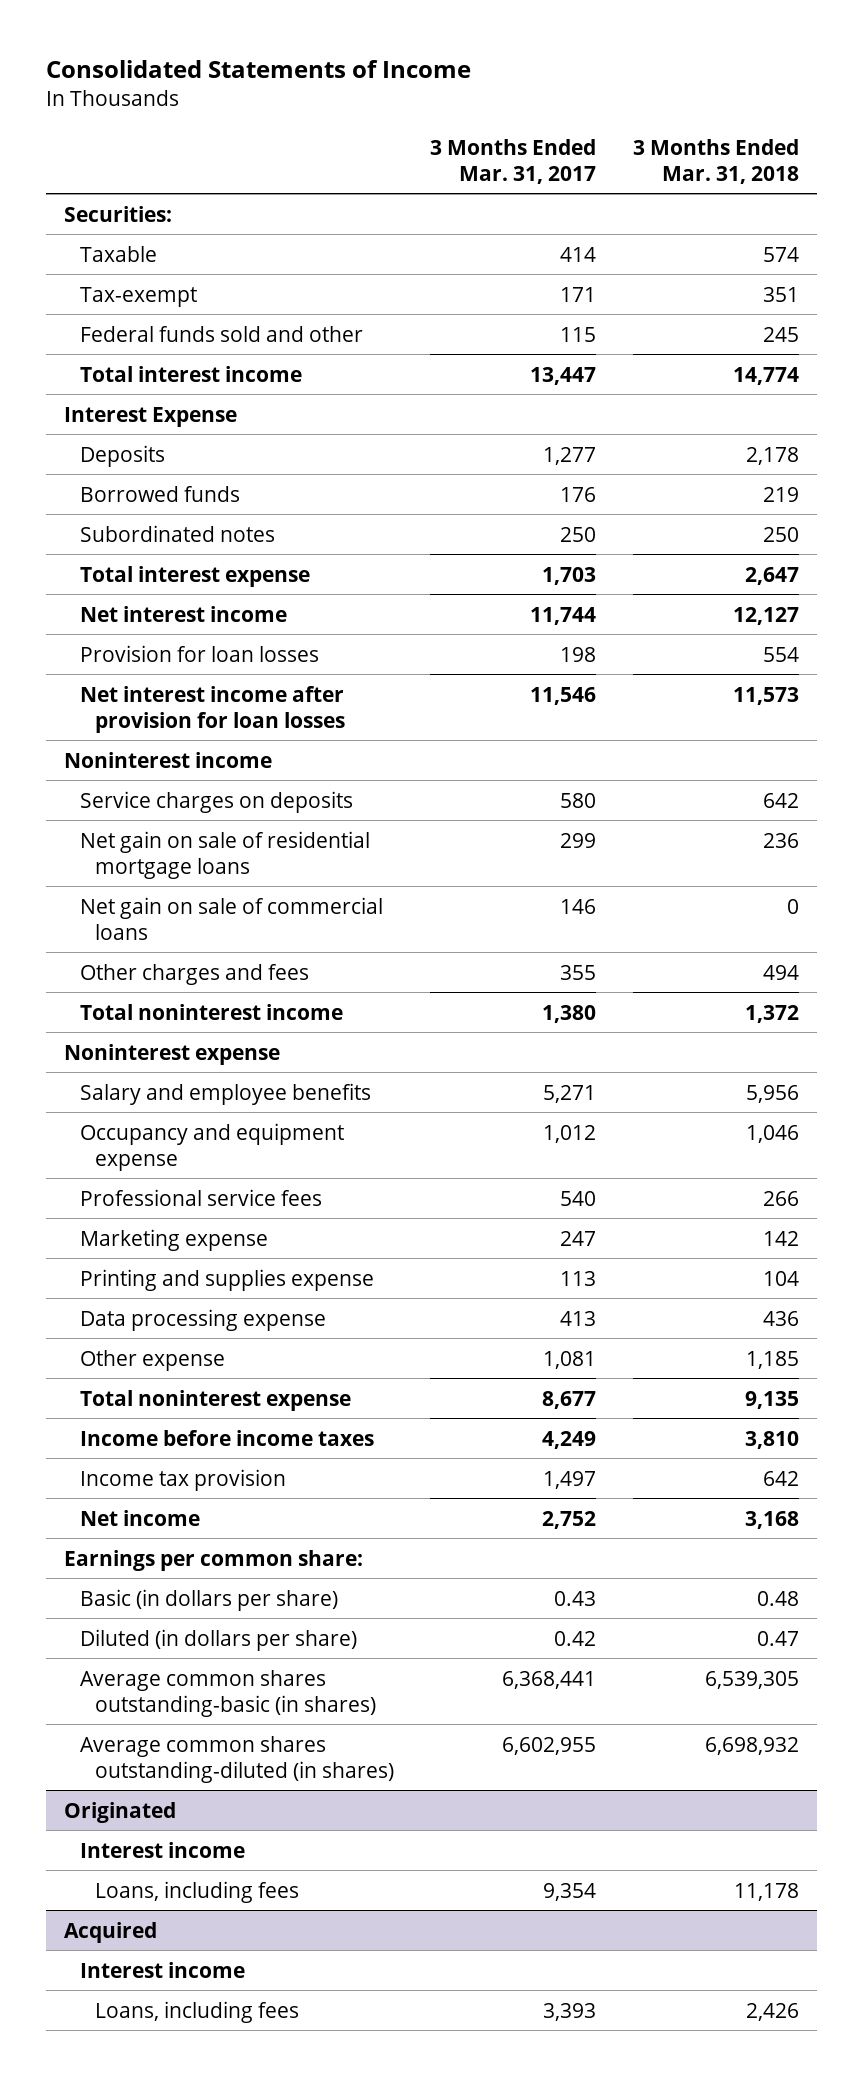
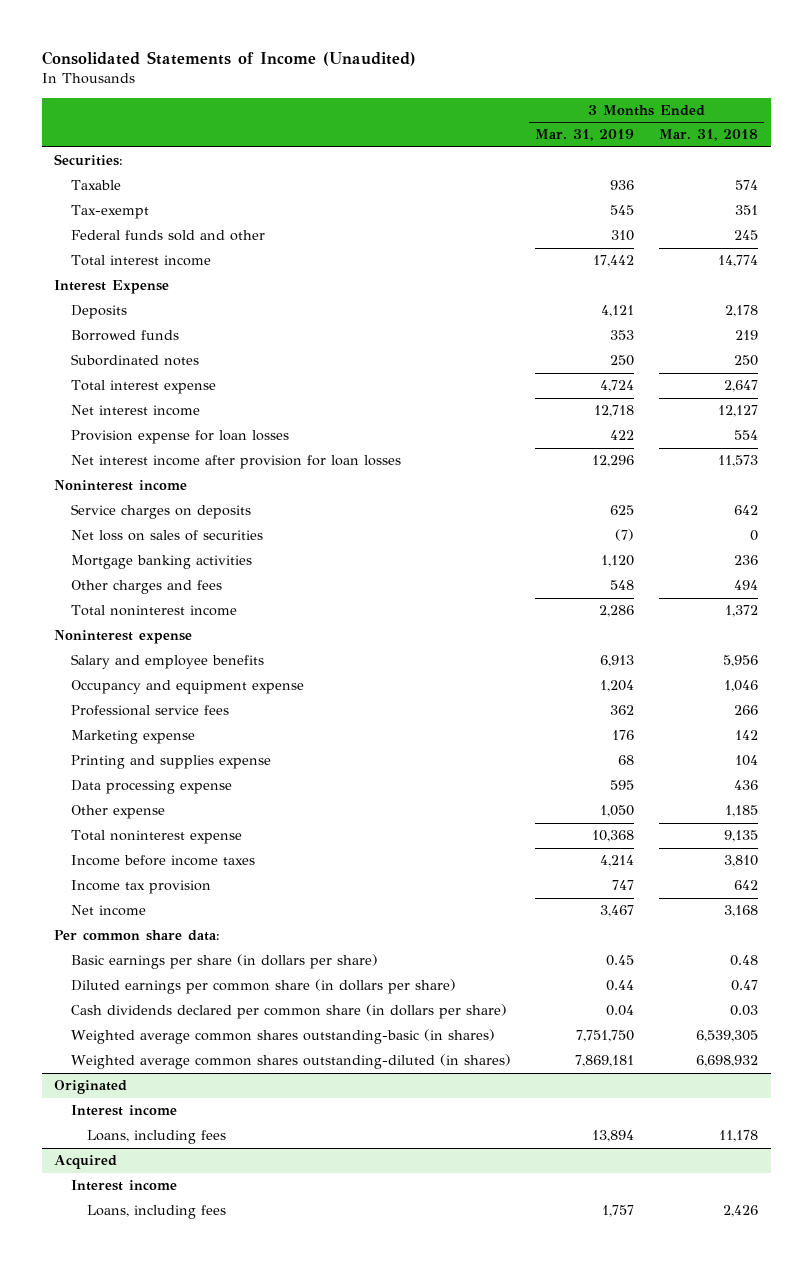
[45,60,471,79] Consolidated Statements of Income -> [41,50,416,66] Consolidated Statements of Income (Unaudited)
[430,138,597,184] 3 Months Ended Mar. 31, 2017 -> none
none -> [535,129,635,142] Mar. 31, 2019
[79,644,319,662] Provision for loan losses -> [70,430,289,445] Provision expense for loan losses
[79,896,383,940] Net gain on sale of commercial loans -> none
none -> [70,530,263,542] Net loss on sales of securities
[79,830,370,879] Net gain on sale of residential mortgage loans -> [70,555,252,570] Mortgage banking activities
[63,1549,363,1571] Earnings per common share: -> [54,930,221,942] Per common share data:
[79,1588,338,1611] Basic (in dollars per share) -> [70,954,378,970] Basic earnings per share (in dollars per share)
[79,1628,357,1651] Diluted (in dollars per share) -> [70,979,456,995] Diluted earnings per common share (in dollars per share)
none -> [70,1004,507,1020] Cash dividends declared per common share (in dollars per share)
[79,1669,377,1717] Average common shares outstanding-basic (in shares) -> [70,1029,495,1045] Weighted average common shares outstanding-basic (in shares)
[79,1735,395,1783] Average common shares outstanding-diluted (in shares) -> [70,1054,511,1070] Weighted average common shares outstanding-diluted (in shares)

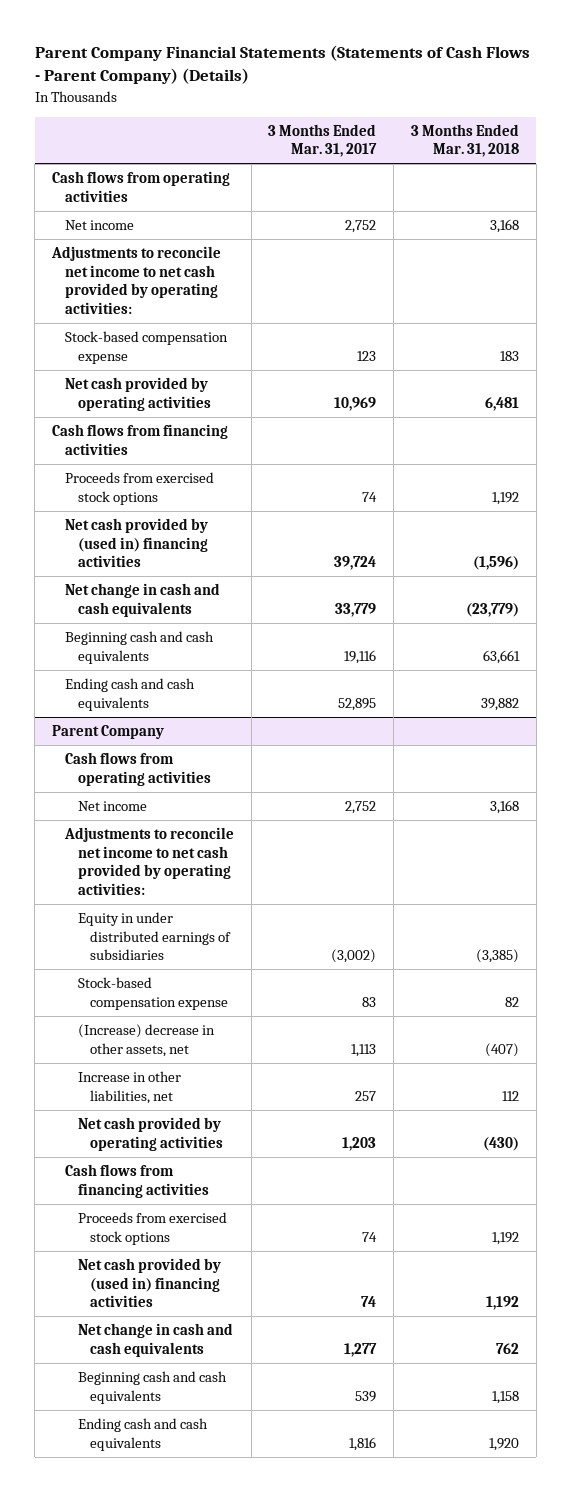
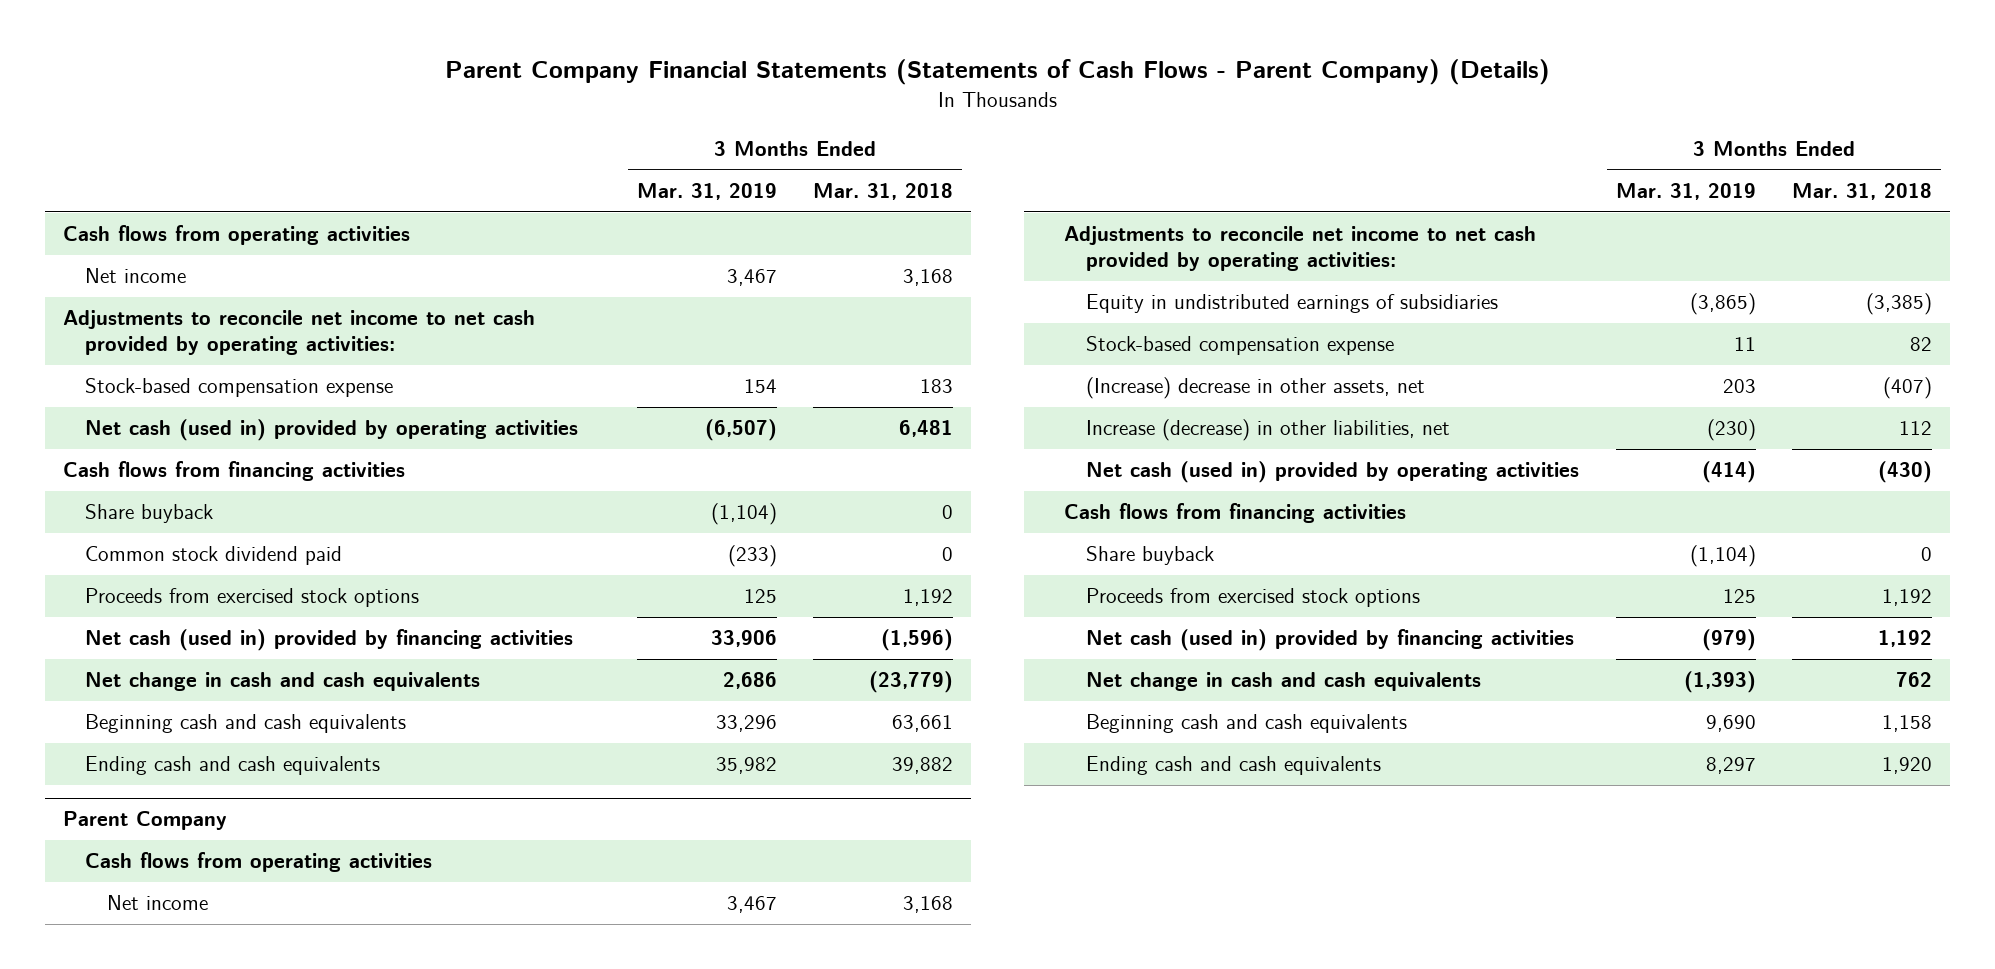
[268,123,378,158] 3 Months Ended Mar. 31, 2017 -> none
none -> [636,183,777,201] Mar. 31, 2019
[64,377,211,411] Net cash provided by operating activities -> [85,419,579,442] Net cash (used in) provided by operating activities
none -> [85,504,214,524] Share buyback
none -> [85,546,343,566] Common stock dividend paid
[64,518,208,568] Net cash provided by (used in) financing activities -> [85,629,574,652] Net cash (used in) provided by financing activities
[77,912,232,961] Equity in under distributed earnings of subsidiaries -> [1086,294,1499,314] Equity in undistributed earnings of subsidiaries
[77,1071,181,1104] Increase in other liabilities, net -> [1086,419,1451,442] Increase (decrease) in other liabilities, net
[77,1117,224,1151] Net cash provided by operating activities -> [1086,461,1580,484] Net cash (used in) provided by operating activities
none -> [1086,546,1215,566] Share buyback
[77,1258,221,1308] Net cash provided by (used in) financing activities -> [1086,629,1575,652] Net cash (used in) provided by financing activities

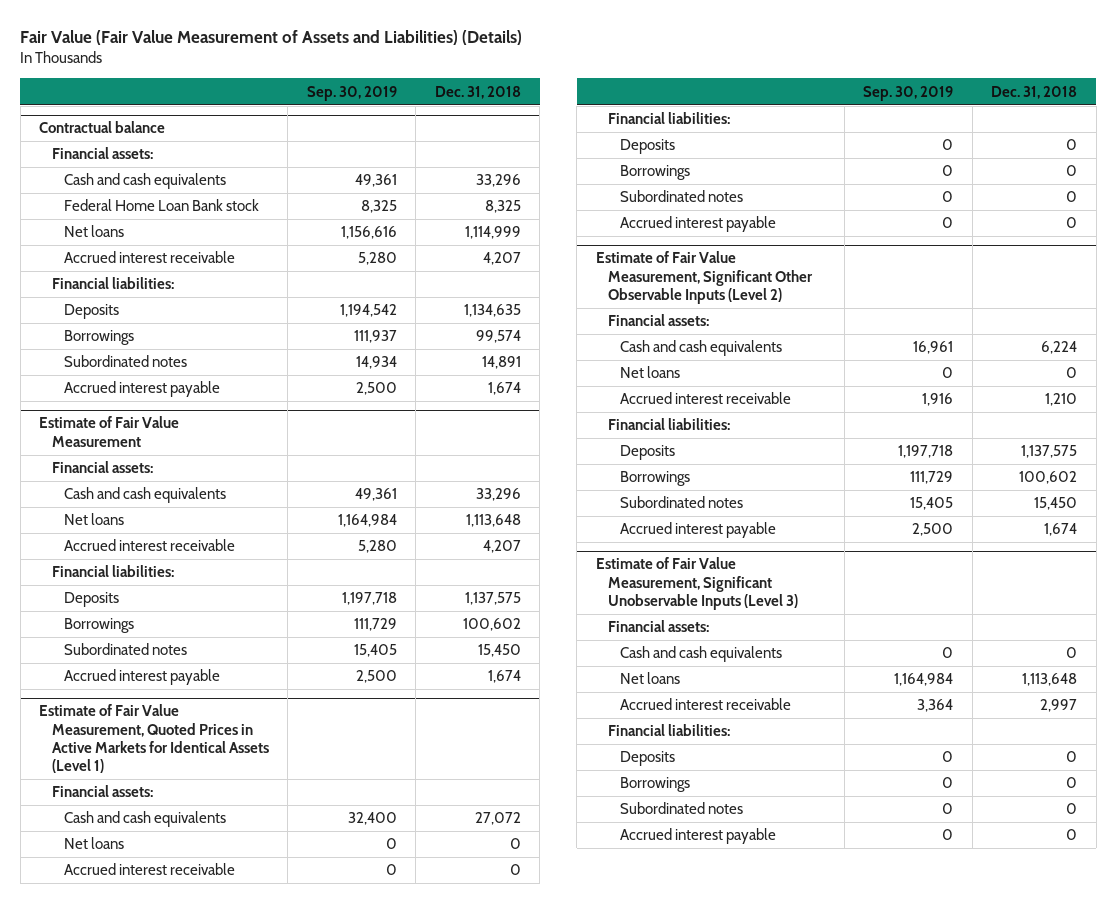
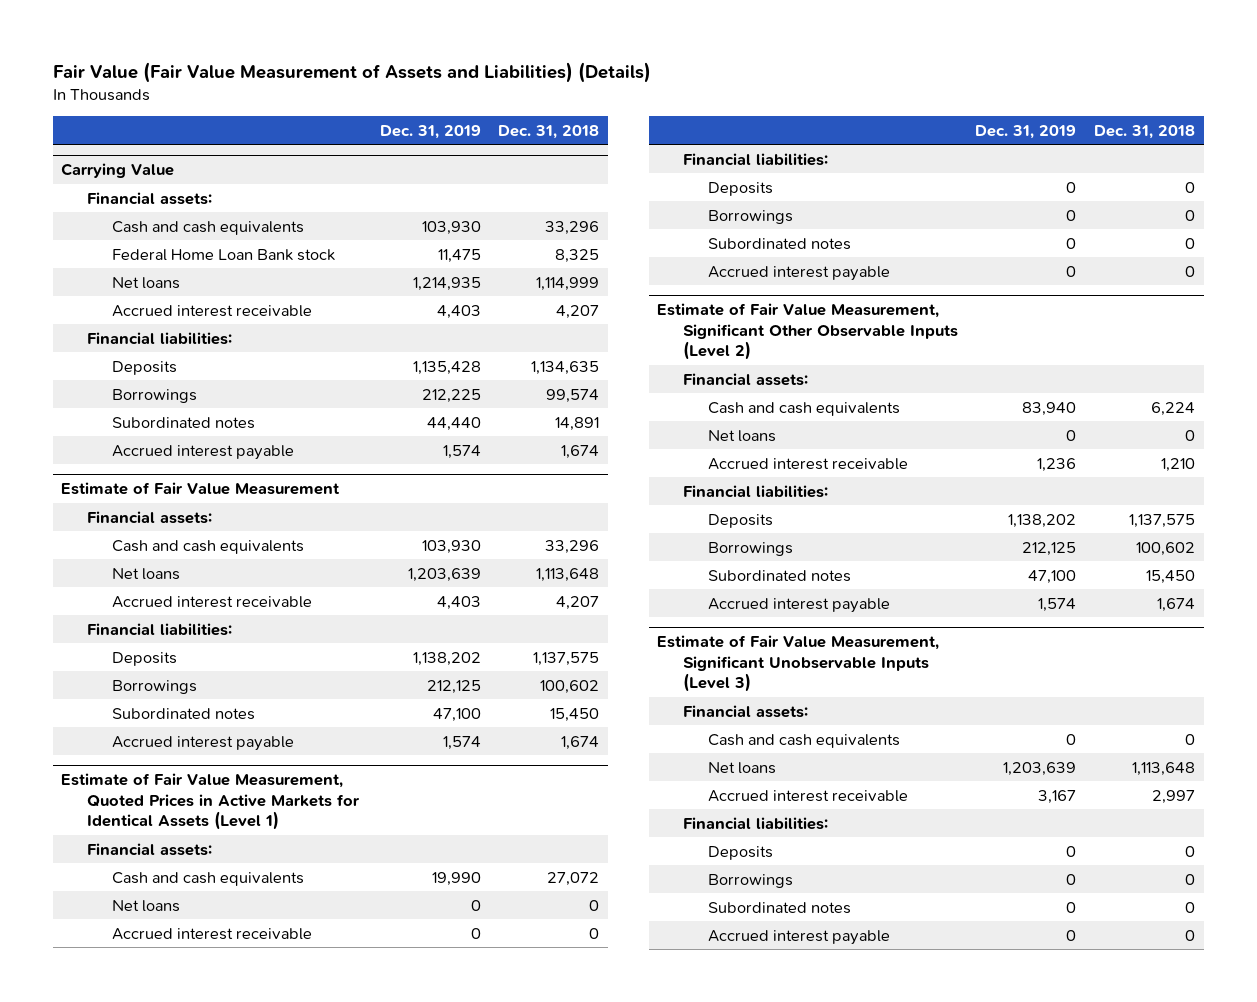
[306,85,397,101] Sep. 30, 2019 -> none
none -> [379,124,481,139] Dec. 31, 2019
[39,121,166,134] Contractual balance -> [61,162,175,178] Carrying Value

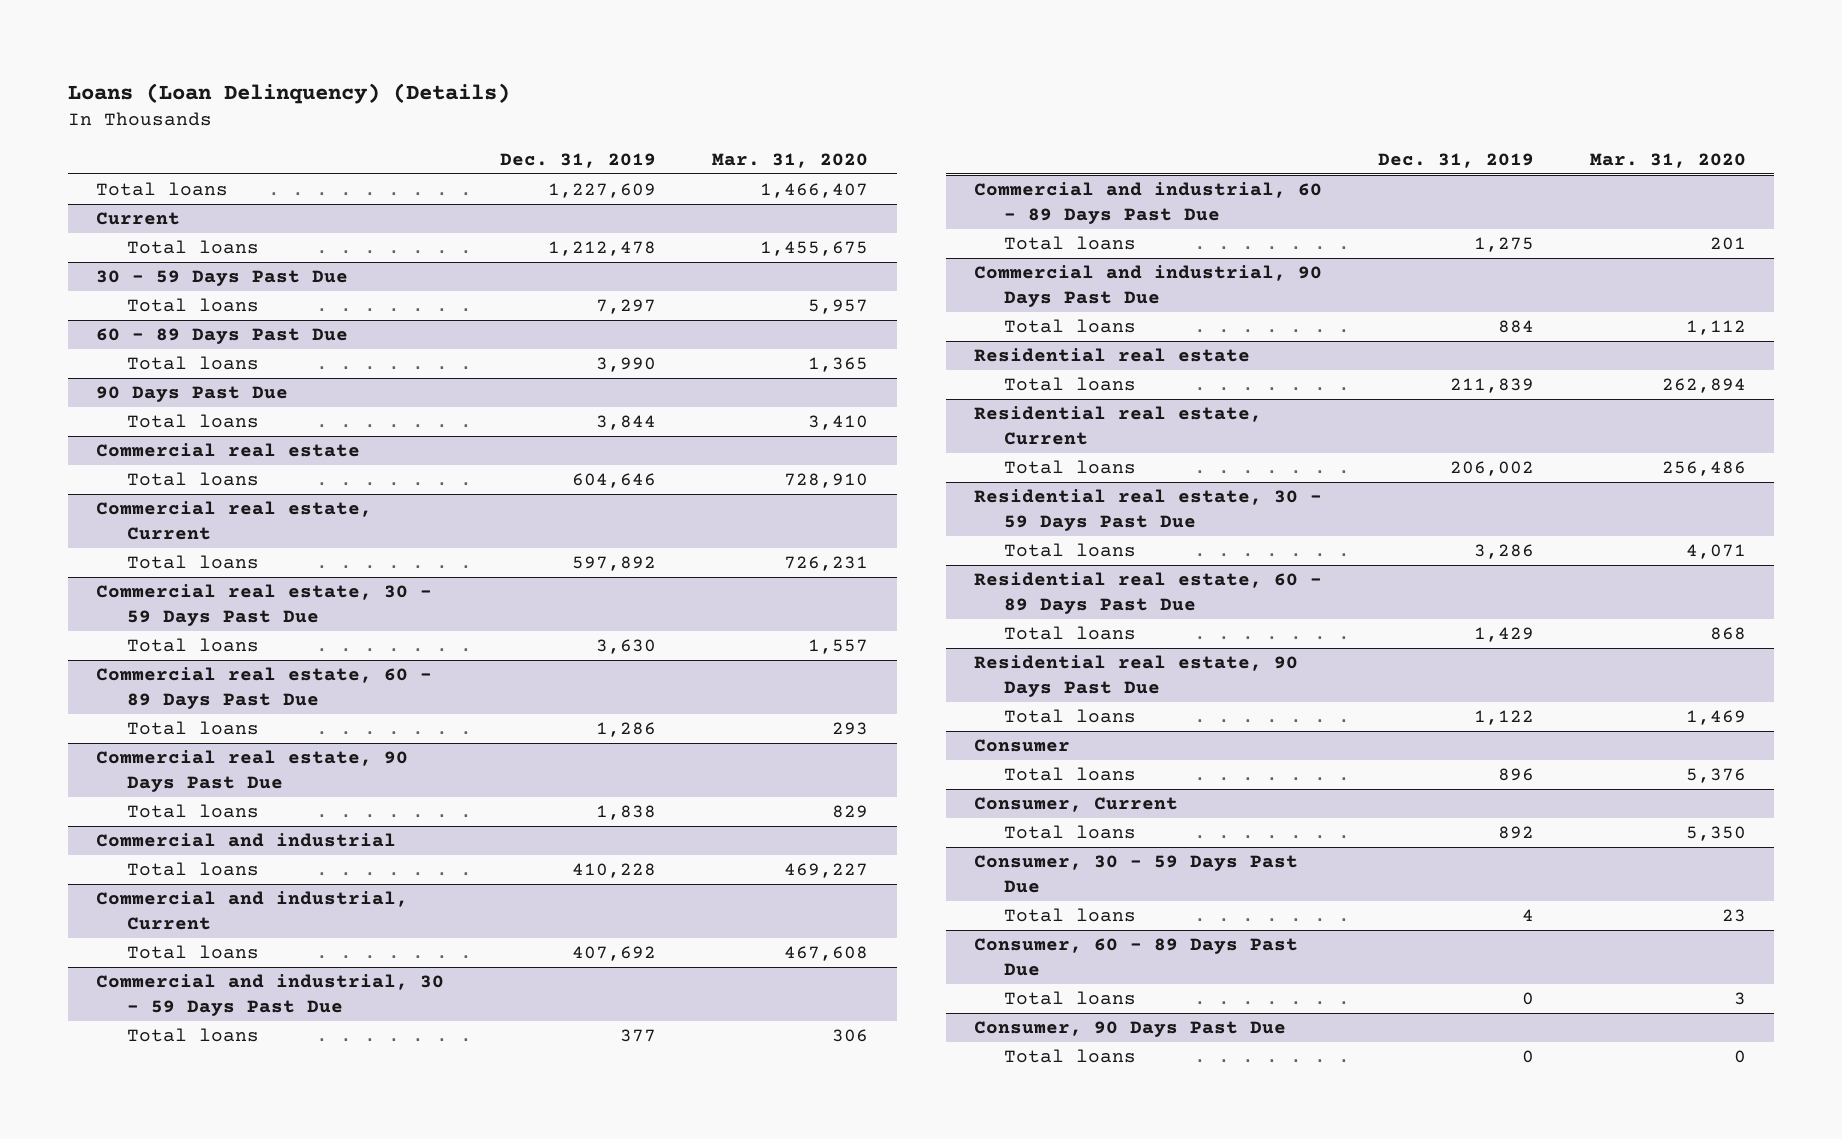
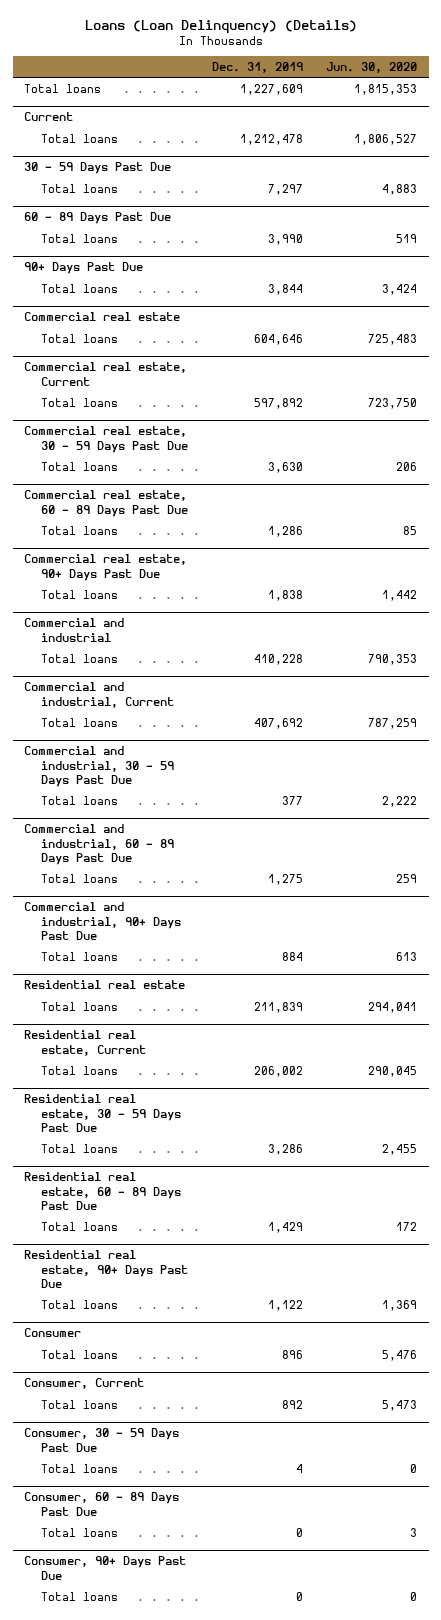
[712,152,869,168] Mar. 31, 2020 -> none
none -> [326,61,418,73] Jun. 30, 2020
[96,386,289,403] 90 Days Past Due -> [24,262,144,275] 90+ Days Past Due
[96,750,409,792] Commercial real estate, 90 Days Past Due -> [24,554,188,581] Commercial real estate, 90+ Days Past Due
[973,265,1322,307] Commercial and industrial, 90 Days Past Due -> [24,902,182,940] Commercial and industrial, 90+ Days Past Due
[973,655,1298,697] Residential real estate, 90 Days Past Due -> [24,1250,189,1288] Residential real estate, 90+ Days Past Due
[973,1021,1286,1038] Consumer, 90 Days Past Due -> [24,1556,187,1580] Consumer, 90+ Days Past Due

